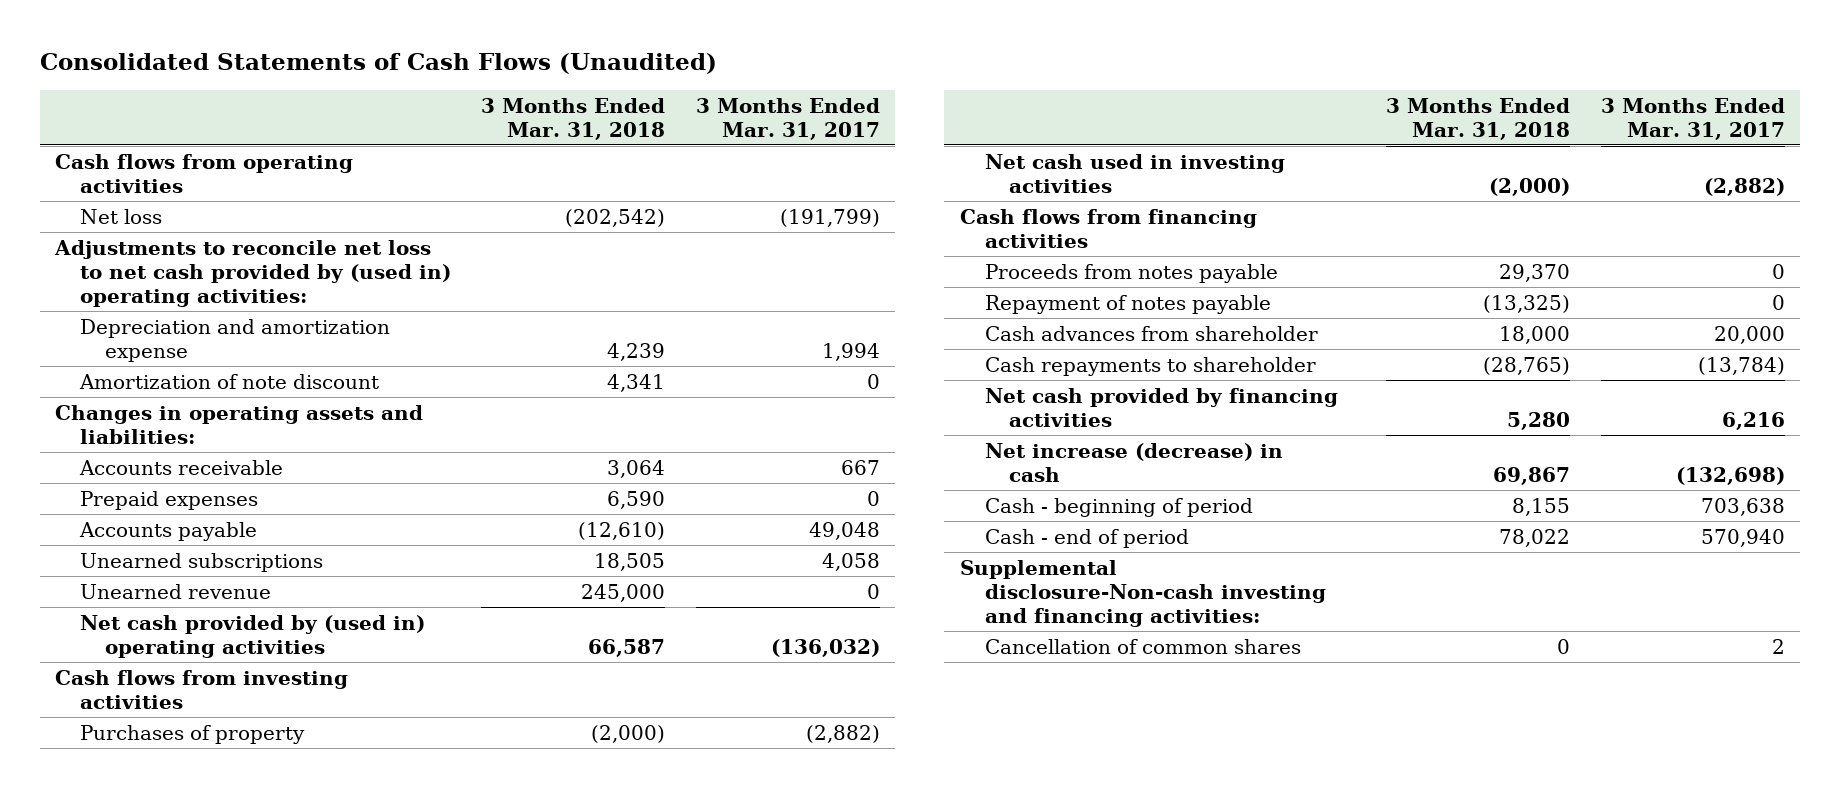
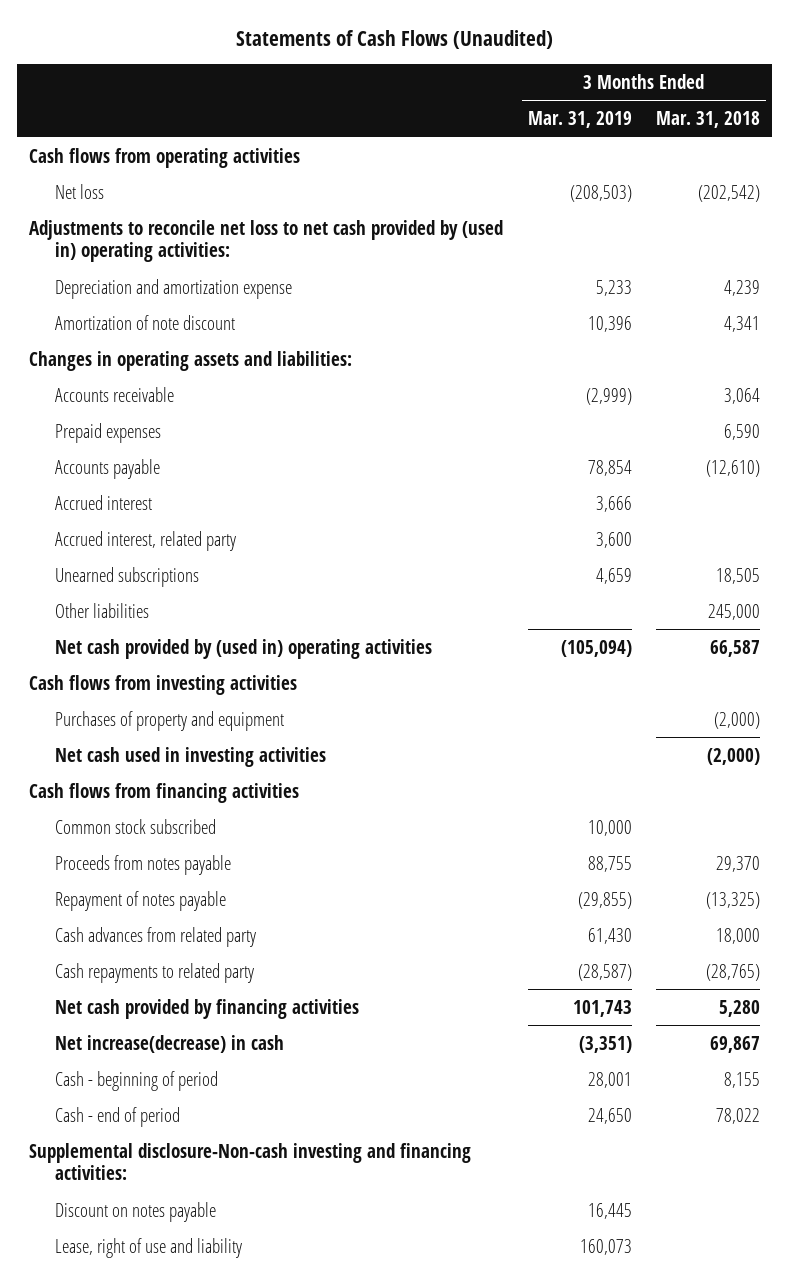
[39,53,717,75] Consolidated Statements of Cash Flows (Unaudited) -> [235,29,553,49] Statements of Cash Flows (Unaudited)
[695,97,880,140] 3 Months Ended Mar. 31, 2017 -> none
none -> [527,111,632,129] Mar. 31, 2019
none -> [55,494,153,510] Accrued interest
none -> [55,530,237,551] Accrued interest, related party
[79,583,271,599] Unearned revenue -> [55,602,150,618] Other liabilities
[79,724,305,744] Purchases of property -> [55,710,285,731] Purchases of property and equipment
none -> [55,818,217,834] Common stock subscribed
[984,325,1318,341] Cash advances from shareholder -> [55,926,257,947] Cash advances from related party
[984,356,1316,376] Cash repayments to shareholder -> [55,962,255,983] Cash repayments to related party
[984,442,1283,482] Net increase (decrease) in cash -> [55,1034,285,1053] Net increase(decrease) in cash
[984,638,1301,654] Cancellation of common shares -> none
none -> [55,1201,217,1222] Discount on notes payable
none -> [55,1237,243,1258] Lease, right of use and liability

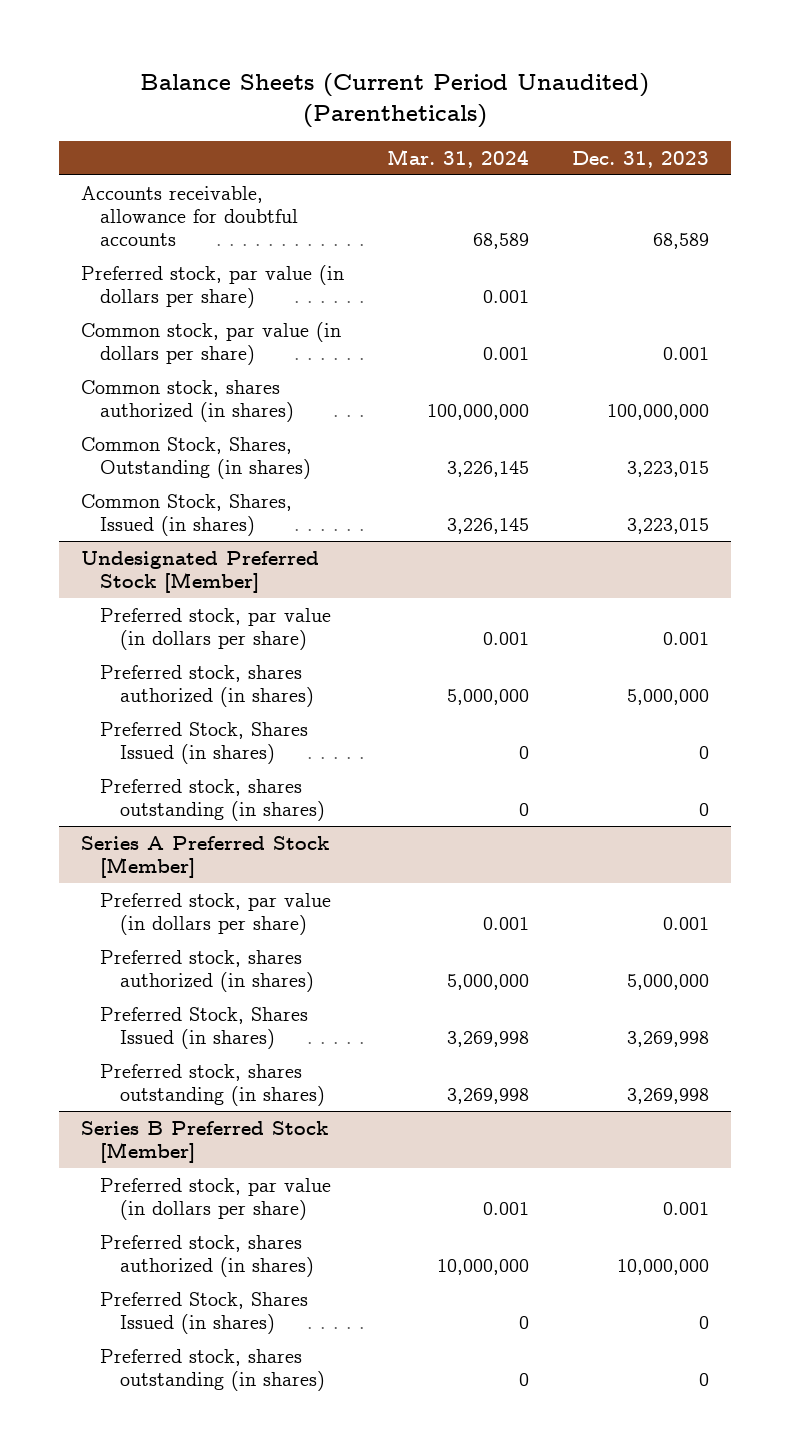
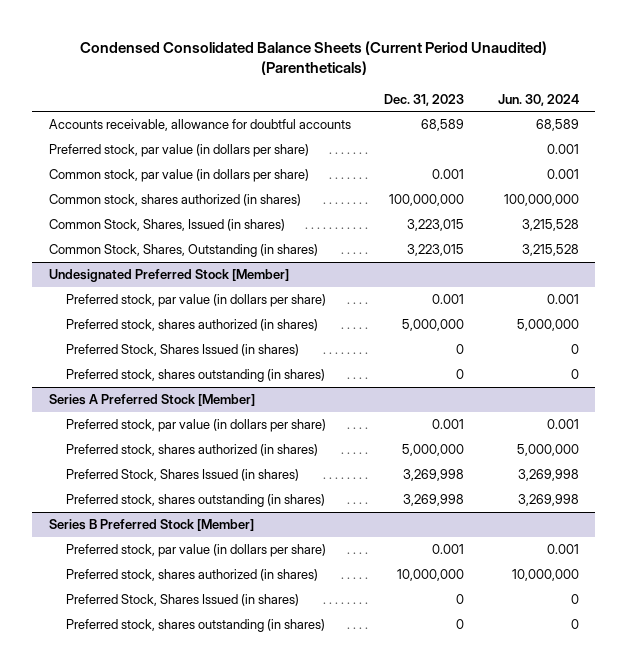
[140,73,650,129] Balance Sheets (Current Period Unaudited) (Parentheticals) -> [79,40,547,76] Condensed Consolidated Balance Sheets (Current Period Unaudited) (Parentheticals)
[387,148,530,168] Mar. 31, 2024 -> none
none -> [497,93,579,106] Jun. 30, 2024
[80,436,312,479] Common Stock, Shares, Outstanding (in shares) -> [48,244,318,258] Common Stock, Shares, Outstanding (in shares)

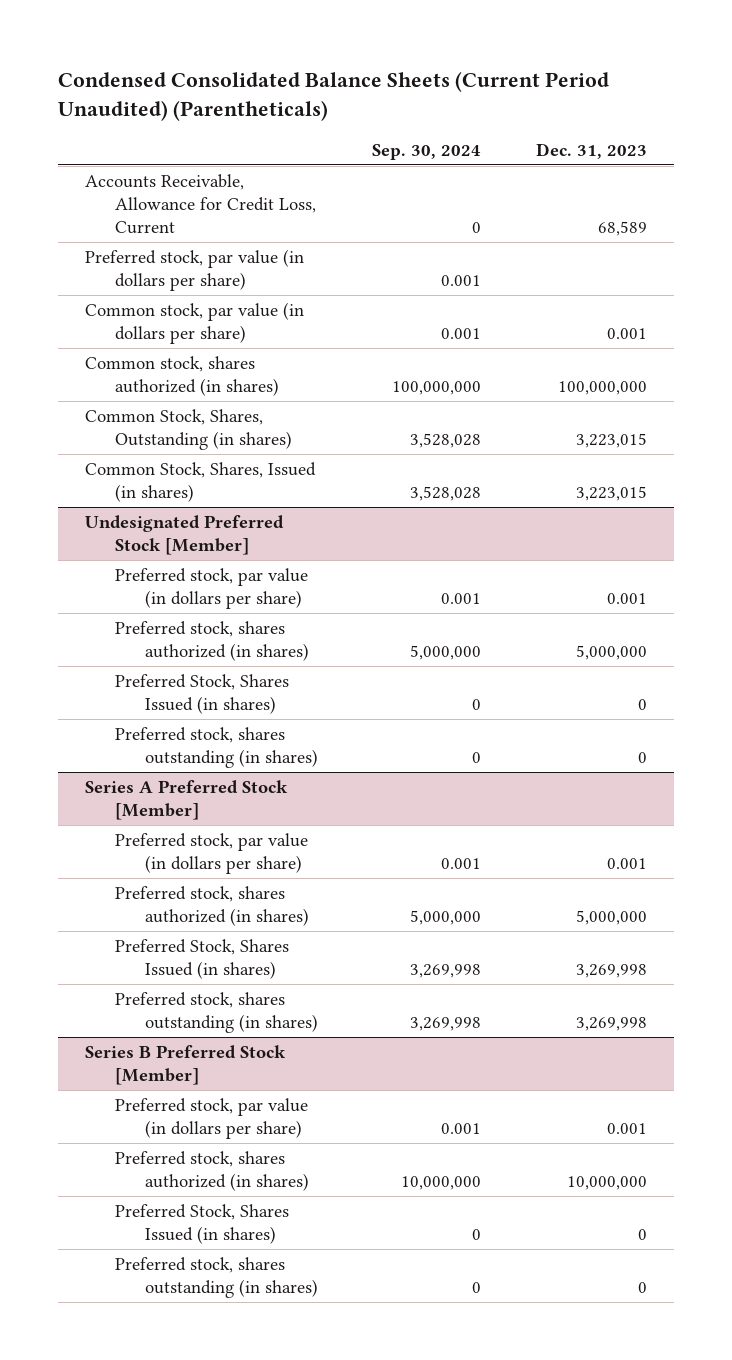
[497,93,579,106] Jun. 30, 2024 -> none
none -> [372,143,482,160] Sep. 30, 2024
[48,119,351,132] Accounts receivable, allowance for doubtful accounts -> [85,174,316,235] Accounts Receivable, Allowance for Credit Loss, Current
[48,219,285,232] Common Stock, Shares, Issued (in shares) -> [85,462,317,503] Common Stock, Shares, Issued (in shares)

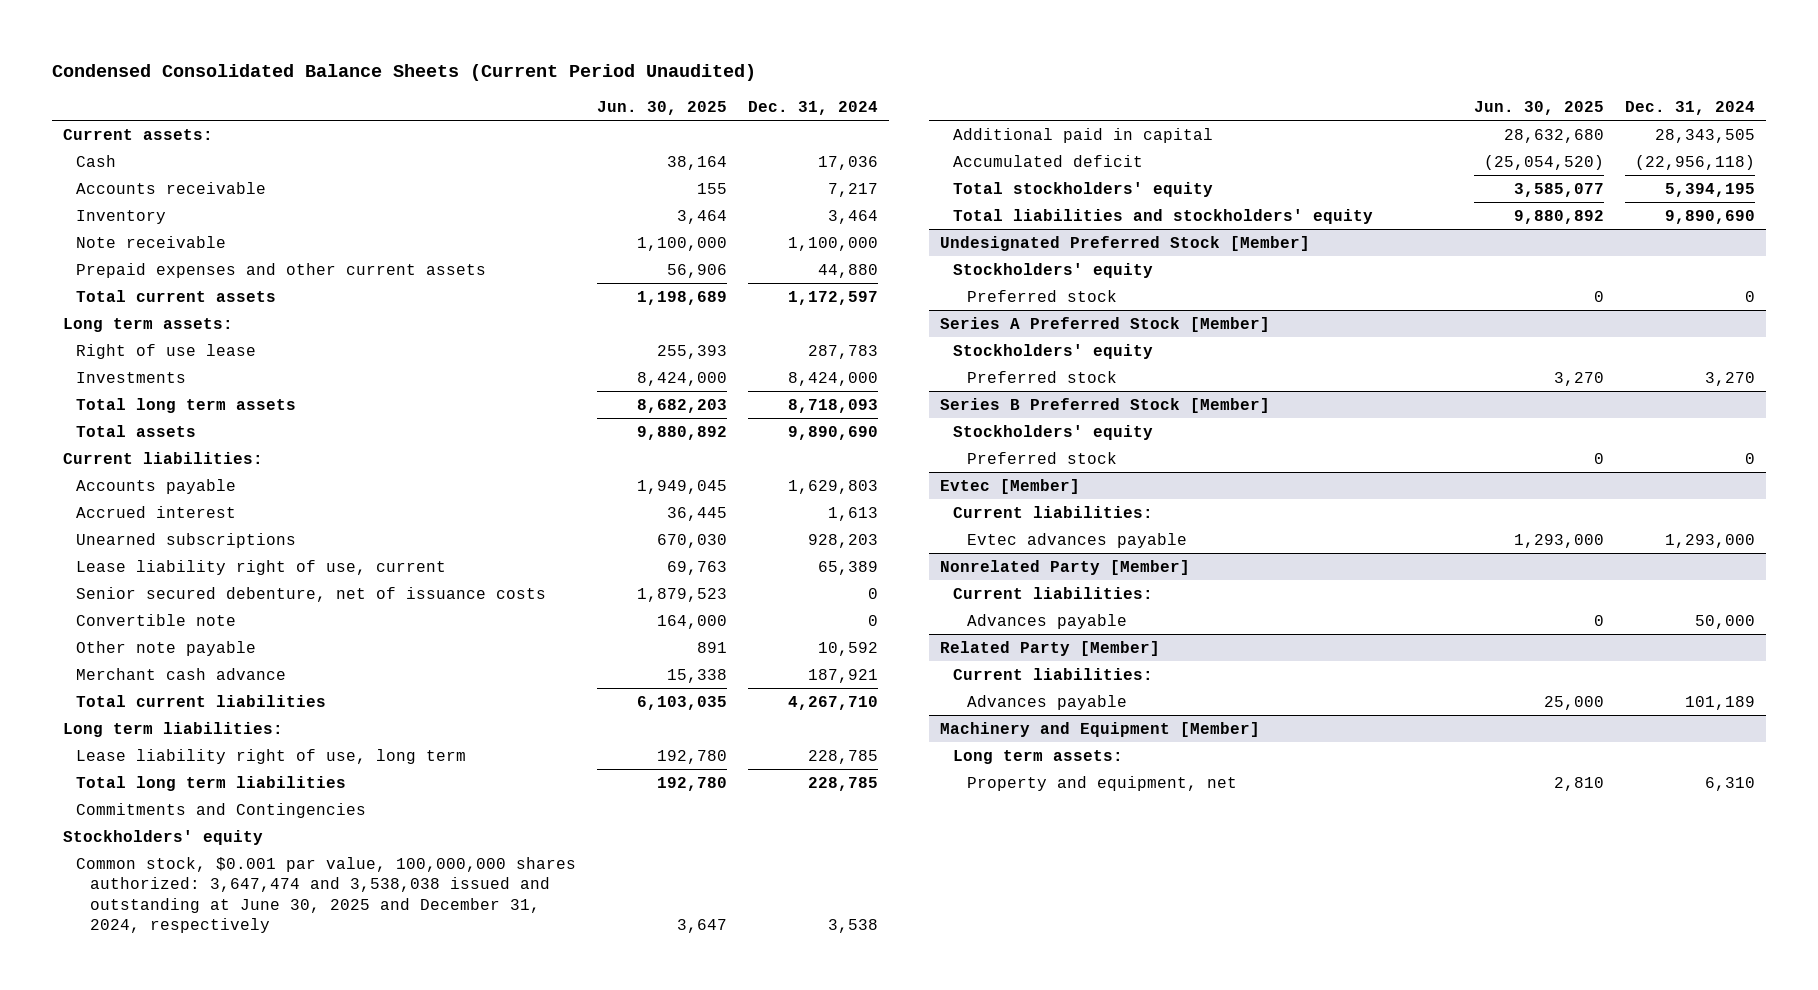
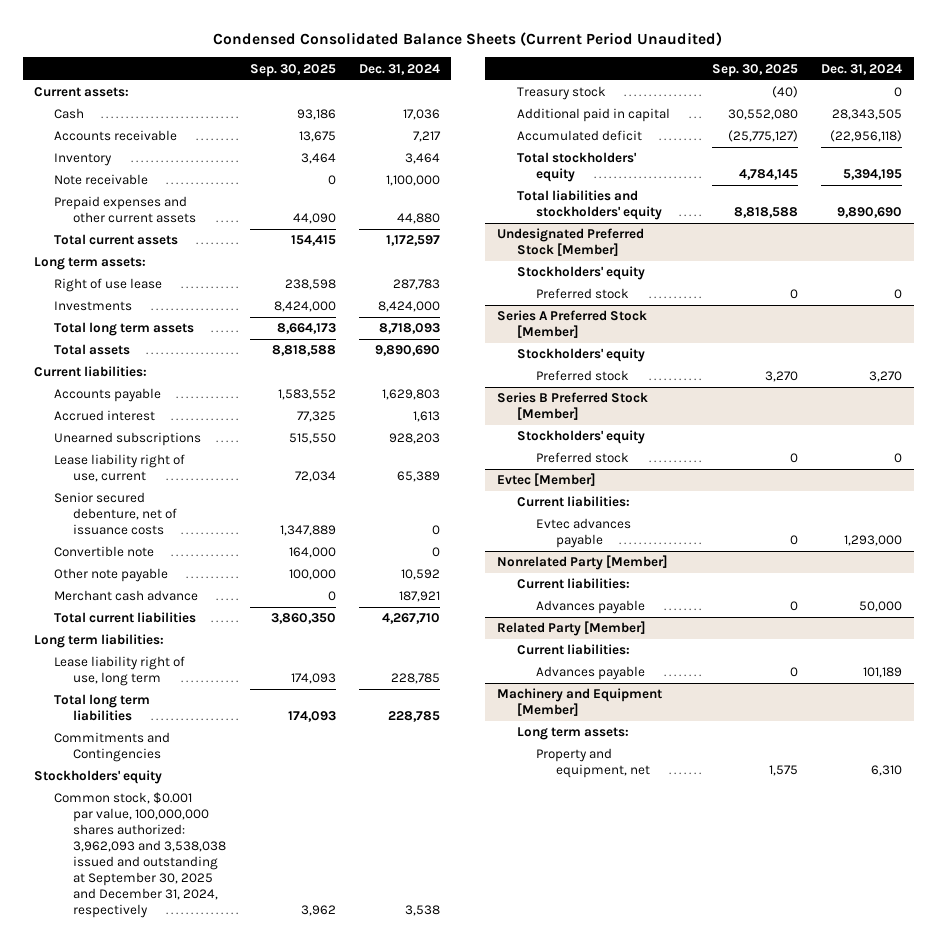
[597,101,728,116] Jun. 30, 2025 -> none
none -> [249,63,336,77] Sep. 30, 2025
[76,856,577,934] Common stock, $0.001 par value, 100,000,000 shares authorized: 3,647,474 and 3,538,038 issued and outstanding at June 30, 2025 and December 31, 2024, respectively -> [53,792,227,918] Common stock, $0.001 par value, 100,000,000 shares authorized: 3,962,093 and 3,538,038 issued and outstanding at September 30, 2025 and December 31, 2024, respectively
none -> [516,86,606,101] Treasury stock

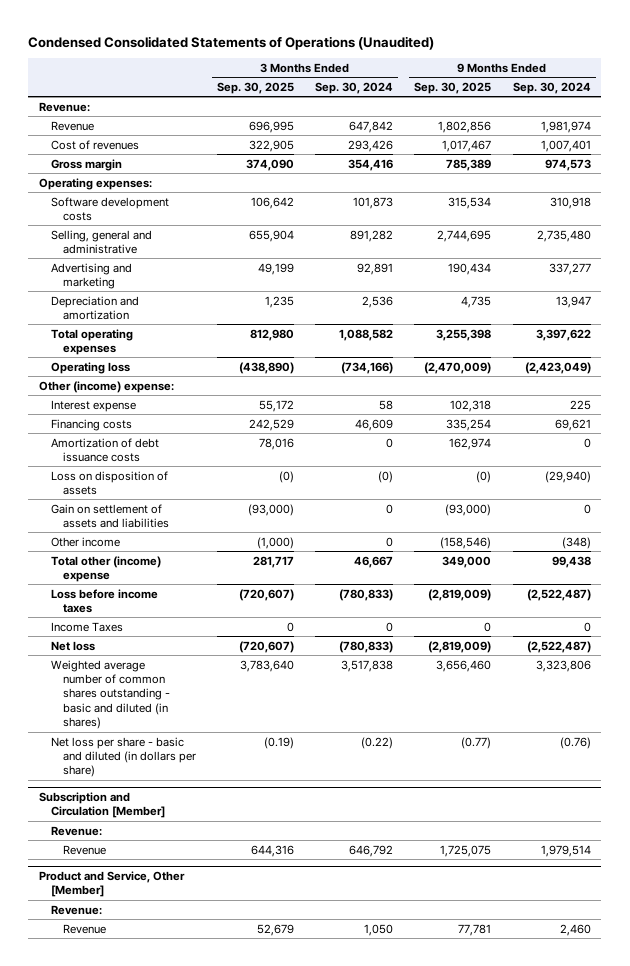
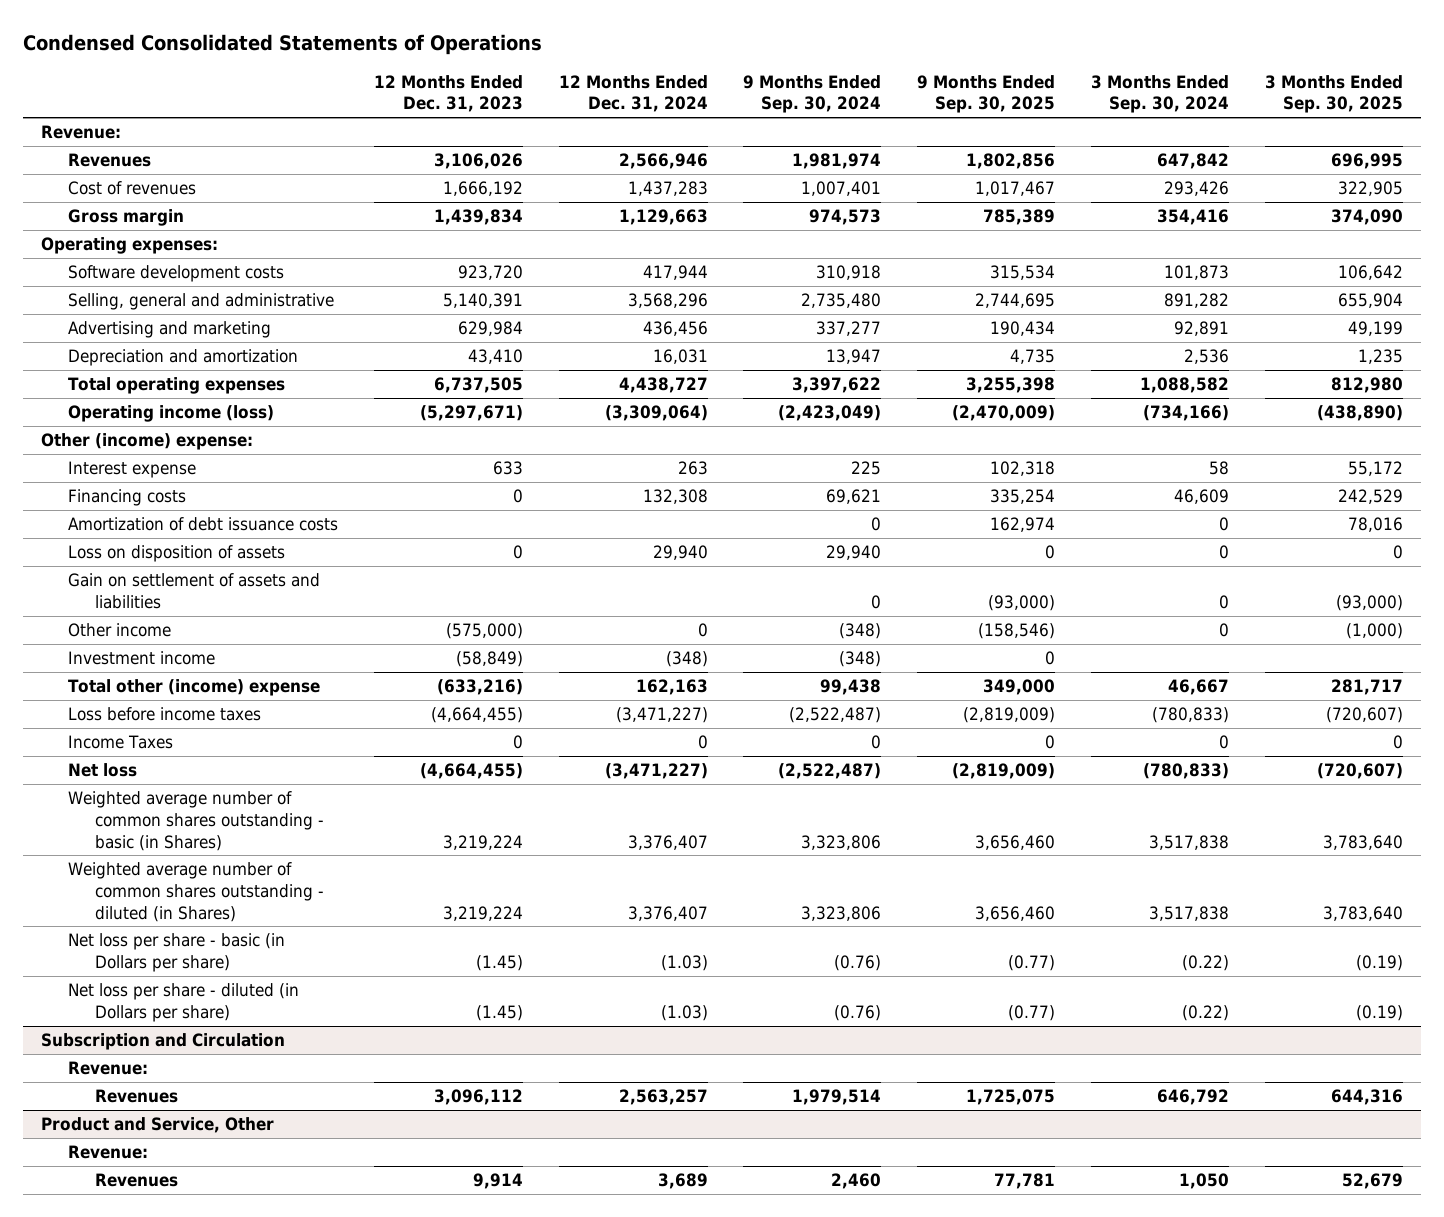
[28,35,435,50] Condensed Consolidated Statements of Operations (Unaudited) -> [23,33,543,55] Condensed Consolidated Statements of Operations
none -> [373,74,523,113] 12 Months Ended Dec. 31, 2023
none -> [558,74,708,113] 12 Months Ended Dec. 31, 2024
[50,120,94,131] Revenue -> [68,153,152,168] Revenues
[50,361,130,374] Operating loss -> [68,405,275,423] Operating income (loss)
[278,470,294,483] (0) -> [1392,545,1403,560] 0
[378,470,394,483] (0) -> [1218,545,1229,560] 0
[476,470,492,483] (0) -> [1045,545,1056,560] 0
[544,470,591,483] (29,940) -> [826,545,882,561] 29,940
none -> [68,651,216,666] Investment income
[50,659,170,730] Weighted average number of common shares outstanding - basic and diluted (in shares) -> [68,791,324,851] Weighted average number of common shares outstanding - basic (in Shares)
none -> [68,862,324,922] Weighted average number of common shares outstanding - diluted (in Shares)
[50,736,196,778] Net loss per share - basic and diluted (in dollars per share) -> [68,933,286,972] Net loss per share - basic (in Dollars per share)
none -> [68,983,300,1022] Net loss per share - diluted (in Dollars per share)
[39,791,165,819] Subscription and Circulation [Member] -> [41,1033,286,1051] Subscription and Circulation
[62,844,106,855] Revenue -> [94,1089,178,1104] Revenues
[39,870,186,898] Product and Service, Other [Member] -> [41,1117,275,1134] Product and Service, Other
[62,923,106,934] Revenue -> [94,1173,178,1188] Revenues

